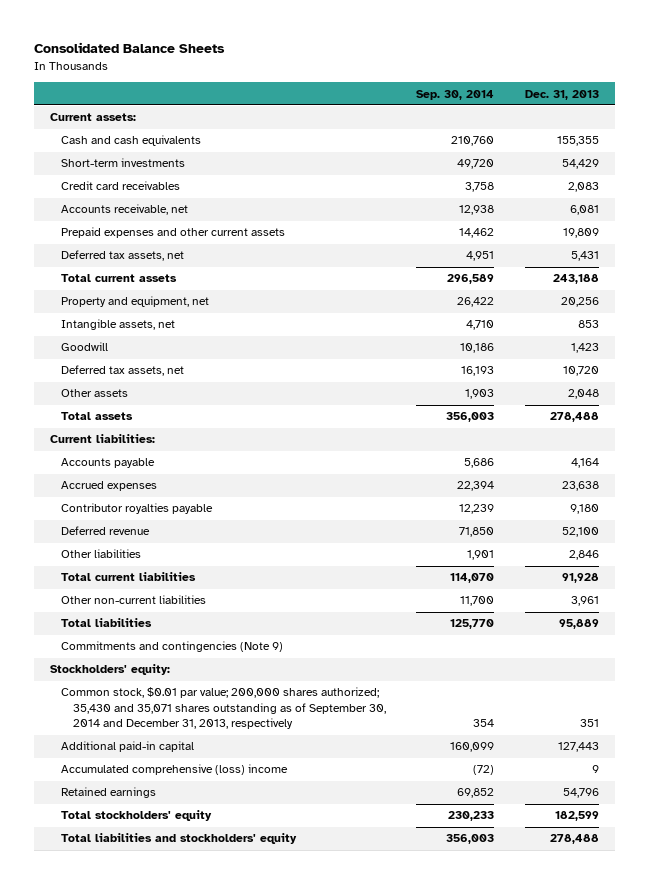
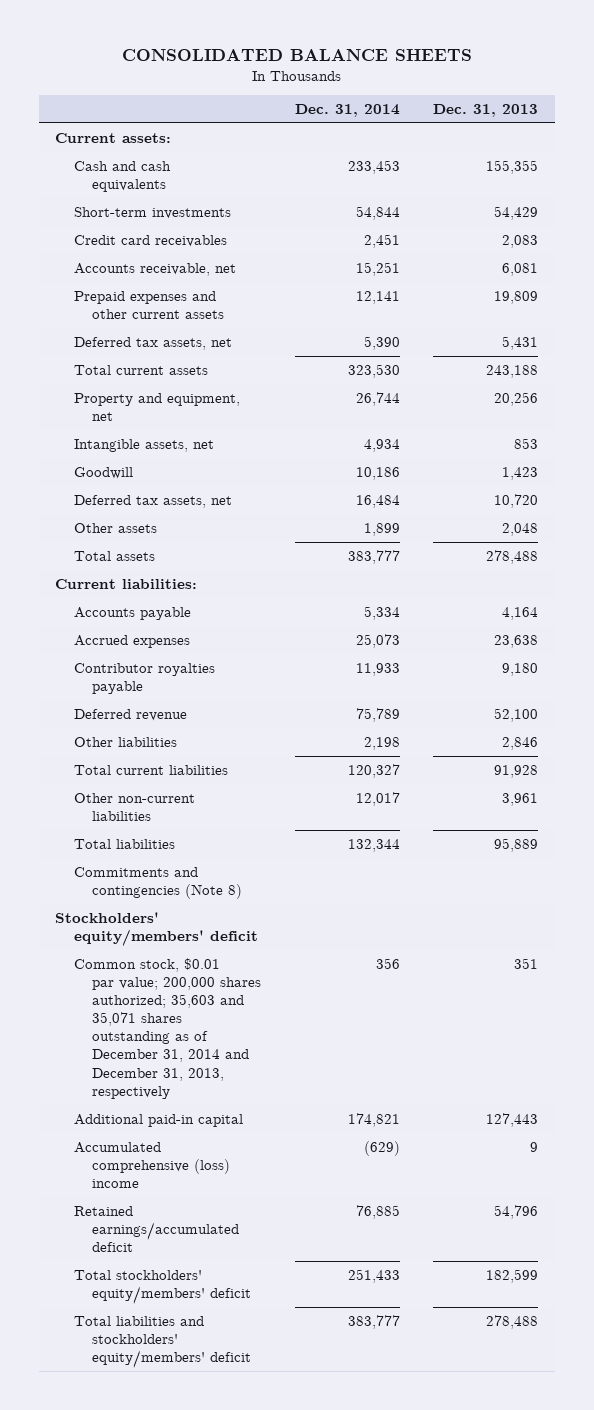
[34,42,226,54] Consolidated Balance Sheets -> [121,49,472,62] CONSOLIDATED BALANCE SHEETS
[416,89,495,100] Sep. 30, 2014 -> none
none -> [294,103,400,117] Dec. 31, 2014
[61,641,284,653] Commitments and contingencies (Note 9) -> [73,866,243,900] Commitments and contingencies (Note 8)
[49,664,170,676] Stockholders' equity: -> [55,911,258,947] Stockholders' equity/members' deficit
[61,687,386,730] Common stock, $0.01 par value; 200,000 shares authorized; 35,430 and 35,071 shares outstanding as of September 30, 2014 and December 31, 2013, respectively -> [73,957,262,1099] Common stock, $0.01 par value; 200,000 shares authorized; 35,603 and 35,071 shares outstanding as of December 31, 2014 and December 31, 2013, respectively
[61,787,157,799] Retained earnings -> [73,1205,240,1253] Retained earnings/accumulated deficit
[61,810,213,822] Total stockholders' equity -> [73,1269,252,1305] Total stockholders' equity/members' deficit
[61,833,298,845] Total liabilities and stockholders' equity -> [73,1315,252,1369] Total liabilities and stockholders' equity/members' deficit

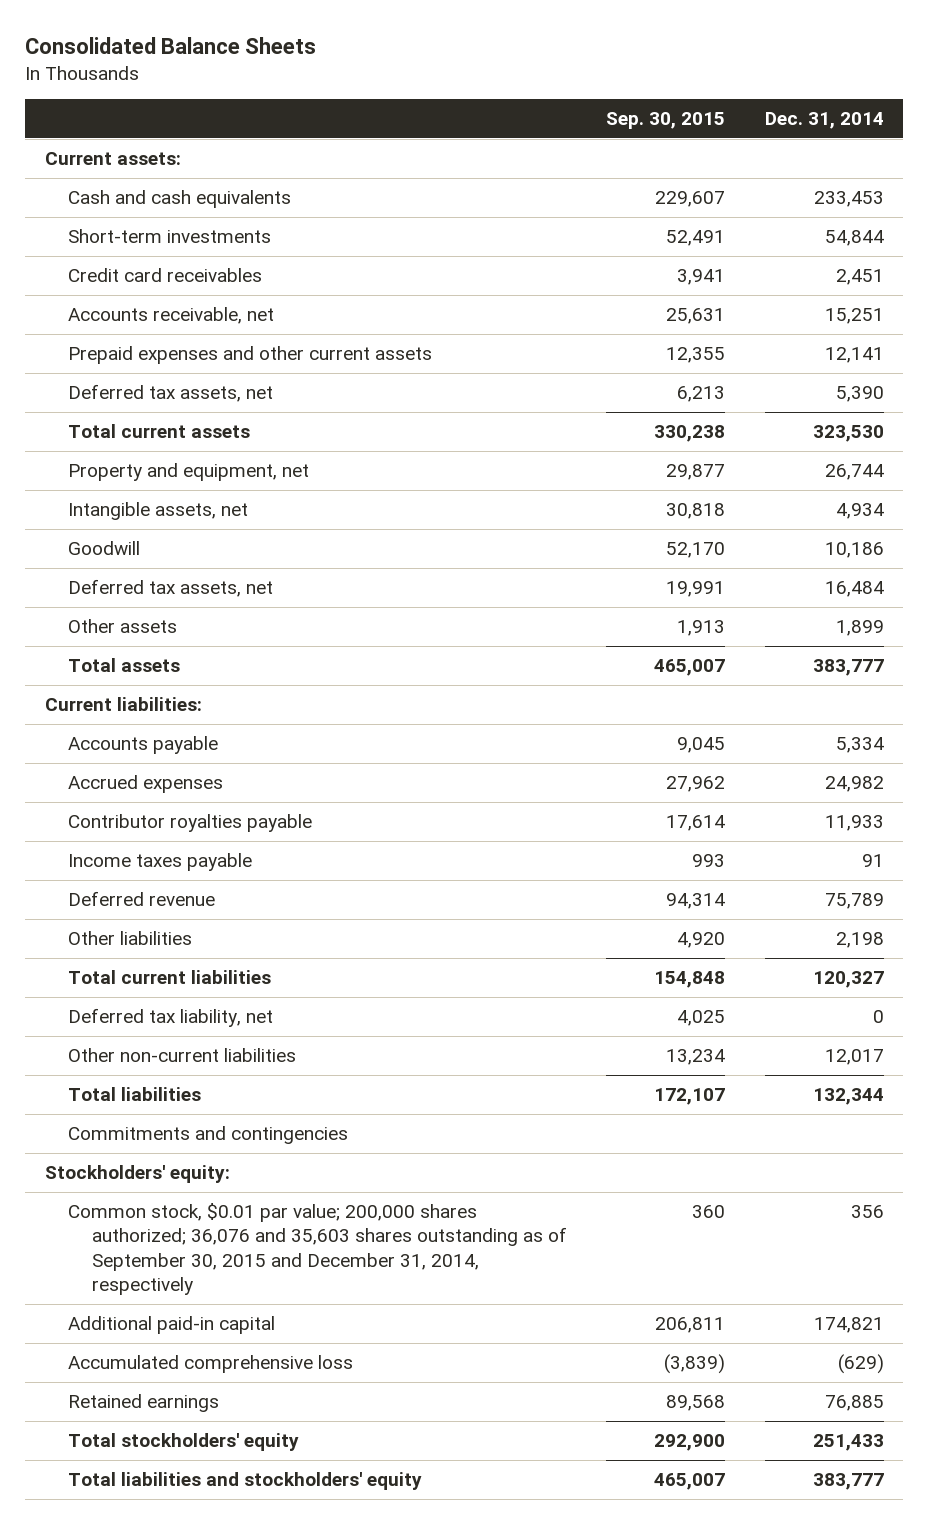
[121,49,472,62] CONSOLIDATED BALANCE SHEETS -> [24,37,316,55] Consolidated Balance Sheets
[433,103,539,117] Dec. 31, 2013 -> none
none -> [606,112,726,130] Sep. 30, 2015
[355,633,400,648] 25,073 -> [824,776,884,793] 24,982
none -> [68,853,253,872] Income taxes payable
none -> [68,1008,274,1028] Deferred tax liability, net
[73,866,243,900] Commitments and contingencies (Note 8) -> [68,1126,349,1145] Commitments and contingencies
[55,911,258,947] Stockholders' equity/members' deficit -> [44,1165,230,1184] Stockholders' equity:
[73,957,262,1099] Common stock, $0.01 par value; 200,000 shares authorized; 35,603 and 35,071 shares outstanding as of December 31, 2014 and December 31, 2013, respectively -> [68,1203,568,1295] Common stock, $0.01 par value; 200,000 shares authorized; 36,076 and 35,603 shares outstanding as of September 30, 2015 and December 31, 2014, respectively
[73,1141,231,1189] Accumulated comprehensive (loss) income -> [68,1355,354,1374] Accumulated comprehensive loss
[73,1205,240,1253] Retained earnings/accumulated deficit -> [68,1394,220,1413] Retained earnings
[73,1269,252,1305] Total stockholders' equity/members' deficit -> [68,1433,300,1452] Total stockholders' equity
[73,1315,252,1369] Total liabilities and stockholders' equity/members' deficit -> [68,1472,423,1491] Total liabilities and stockholders' equity

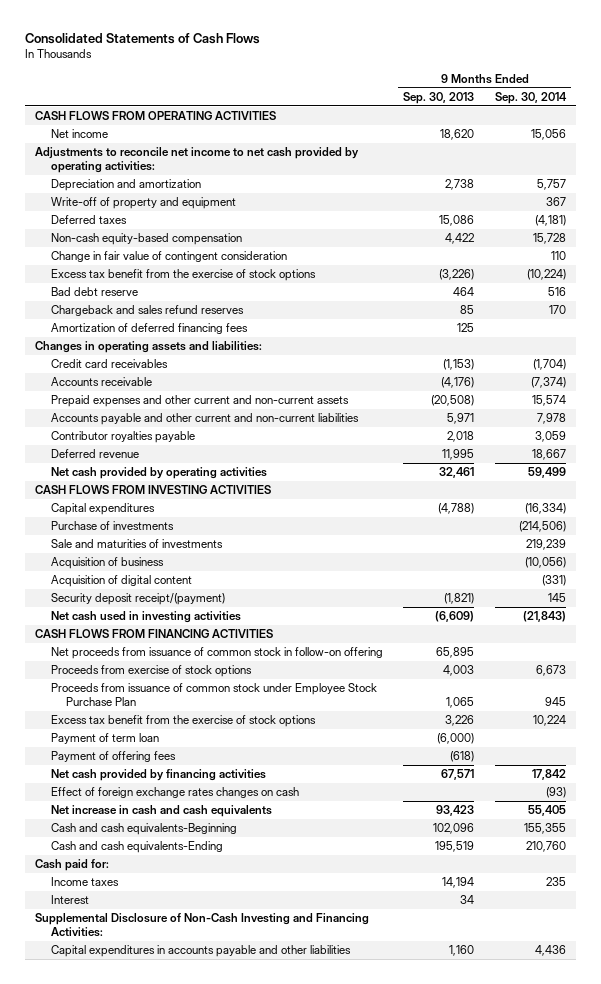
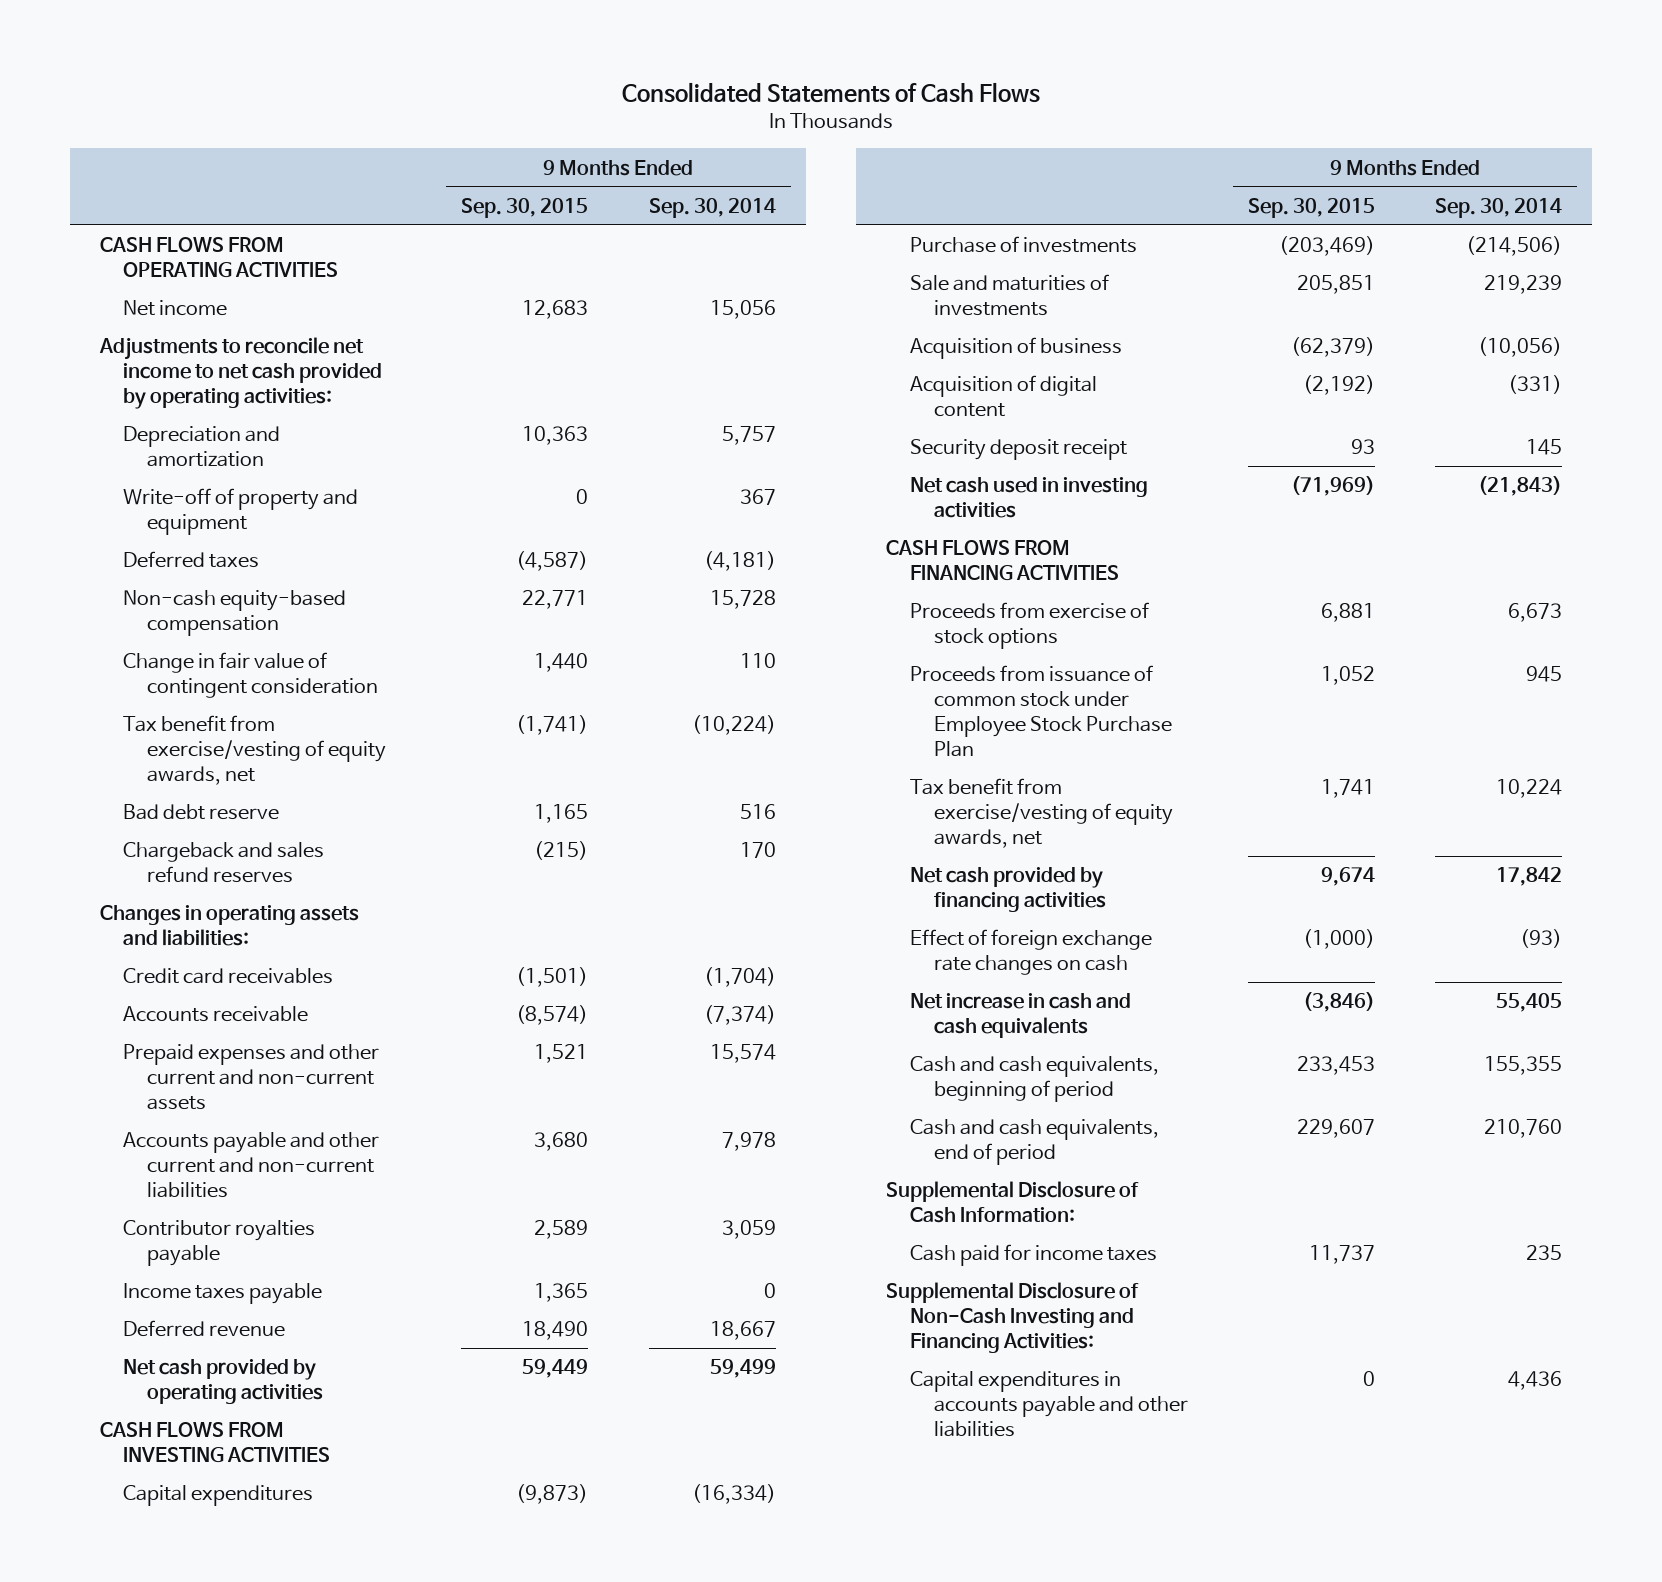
[403,91,475,104] Sep. 30, 2013 -> none
none -> [461,197,589,218] Sep. 30, 2015
[50,269,316,282] Excess tax benefit from the exercise of stock options -> [123,715,386,786] Tax benefit from exercise/vesting of equity awards, net
[50,323,248,335] Amortization of deferred financing fees -> none
none -> [123,1283,323,1305] Income taxes payable
[50,593,225,606] Security deposit receipt/(payment) -> [909,439,1127,461] Security deposit receipt
[50,647,383,660] Net proceeds from issuance of common stock in follow-on offering -> none
[50,733,159,745] Payment of term loan -> none
[50,751,176,763] Payment of offering fees -> none
[50,715,316,728] Excess tax benefit from the exercise of stock options -> [909,778,1173,849] Tax benefit from exercise/vesting of equity awards, net
[50,787,299,799] Effect of foreign exchange rates changes on cash -> [909,929,1152,976] Effect of foreign exchange rate changes on cash
[35,859,110,872] Cash paid for: -> none
[50,895,89,905] Interest -> none
[50,823,237,836] Cash and cash equivalents-Beginning -> [909,1056,1159,1103] Cash and cash equivalents, beginning of period
[50,841,223,854] Cash and cash equivalents-Ending -> [909,1119,1159,1166] Cash and cash equivalents, end of period
none -> [886,1181,1140,1224] Supplemental Disclosure of Cash Information:
[50,877,119,887] Income taxes -> [909,1244,1157,1267] Cash paid for income taxes

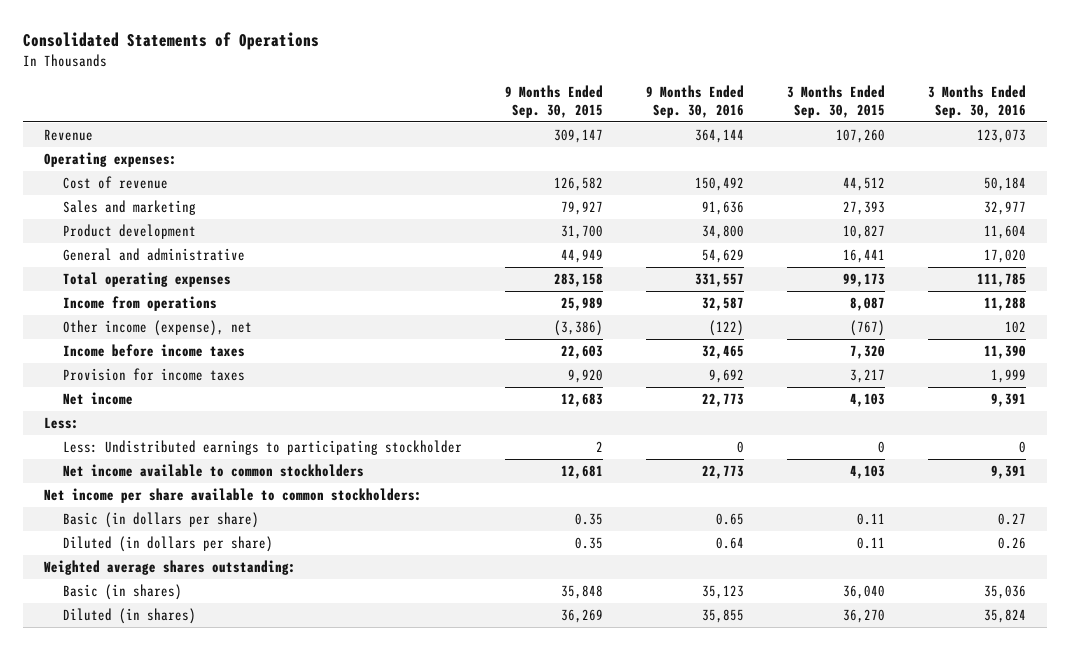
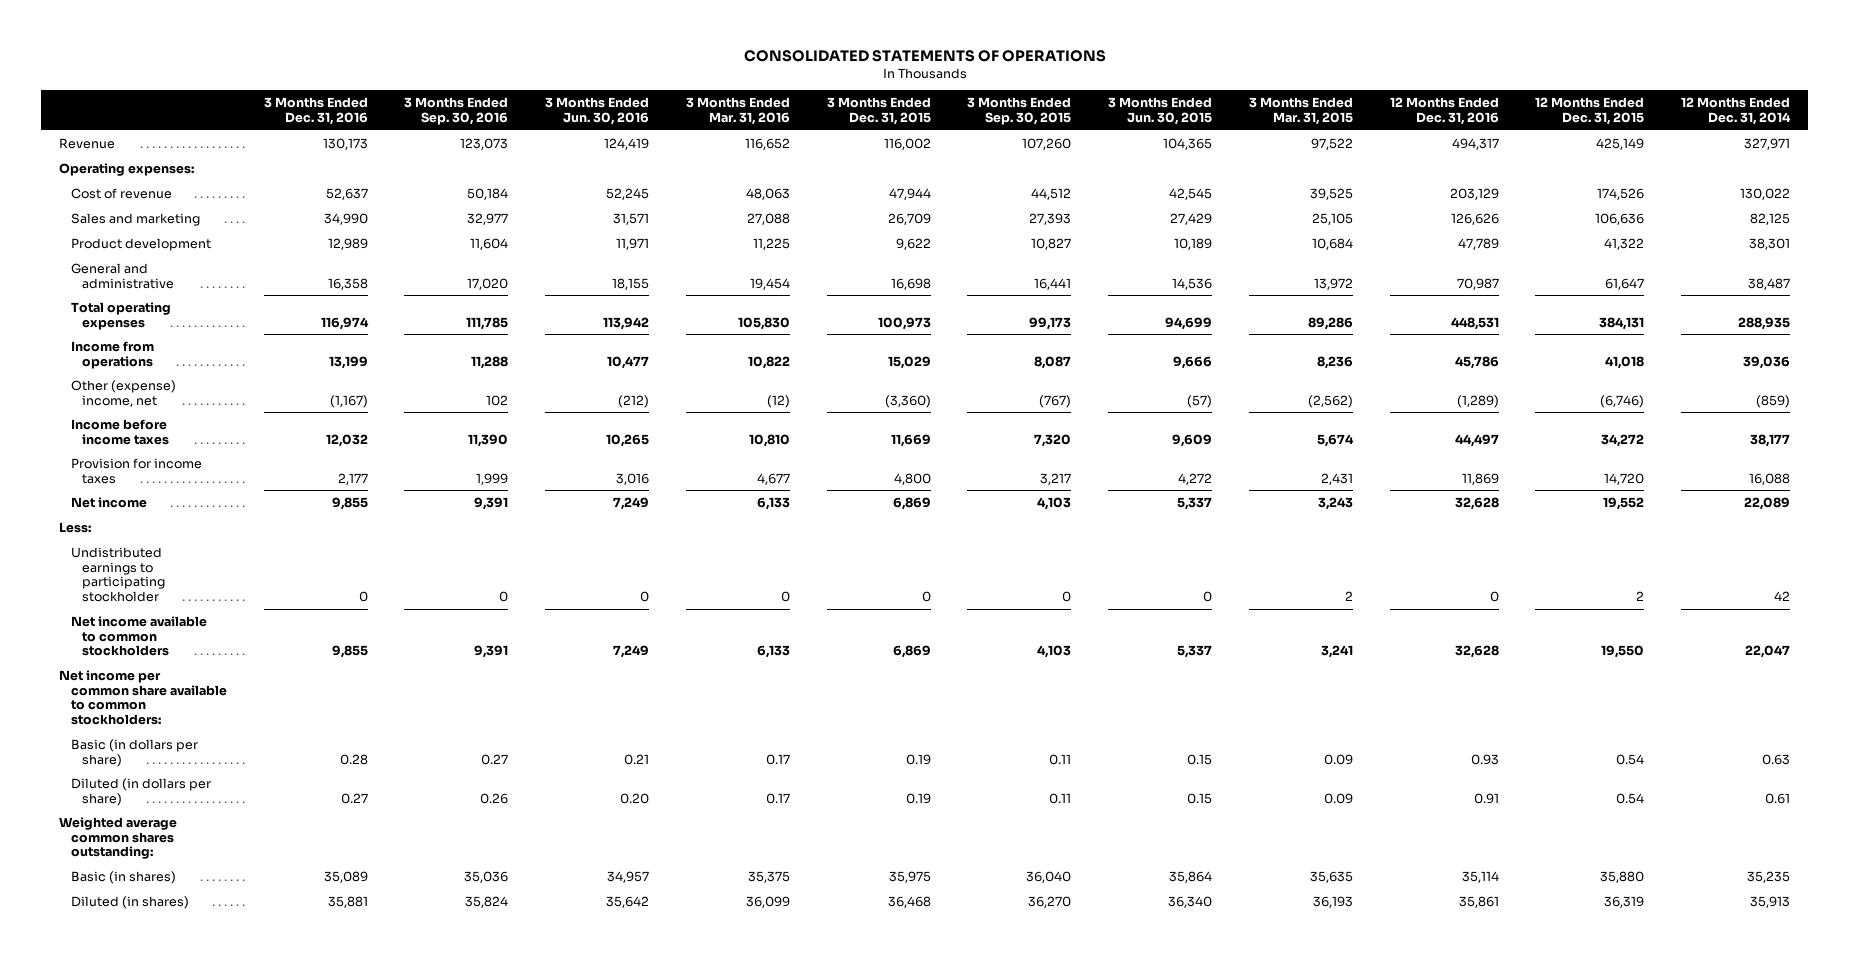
[22,31,319,50] Consolidated Statements of Operations -> [743,49,1106,62] CONSOLIDATED STATEMENTS OF OPERATIONS
[504,85,603,118] 9 Months Ended Sep. 30, 2015 -> none
[645,85,744,118] 9 Months Ended Sep. 30, 2016 -> none
none -> [263,97,368,126] 3 Months Ended Dec. 31, 2016
none -> [545,97,650,126] 3 Months Ended Jun. 30, 2016
none -> [685,97,790,126] 3 Months Ended Mar. 31, 2016
none -> [826,97,931,126] 3 Months Ended Dec. 31, 2015
none -> [1108,97,1213,126] 3 Months Ended Jun. 30, 2015
none -> [1248,97,1353,126] 3 Months Ended Mar. 31, 2015
none -> [1389,97,1499,126] 12 Months Ended Dec. 31, 2016
none -> [1535,97,1645,126] 12 Months Ended Dec. 31, 2015
none -> [1681,97,1792,126] 12 Months Ended Dec. 31, 2014
[62,320,252,337] Other income (expense), net -> [70,379,176,407] Other (expense) income, net
[62,440,462,456] Less: Undistributed earnings to participating stockholder -> [70,546,166,602] Undistributed earnings to participating stockholder
[44,488,423,504] Net income per share available to common stockholders: -> [59,669,227,725] Net income per common share available to common stockholders:
[44,560,297,576] Weighted average shares outstanding: -> [59,816,178,860] Weighted average common shares outstanding:

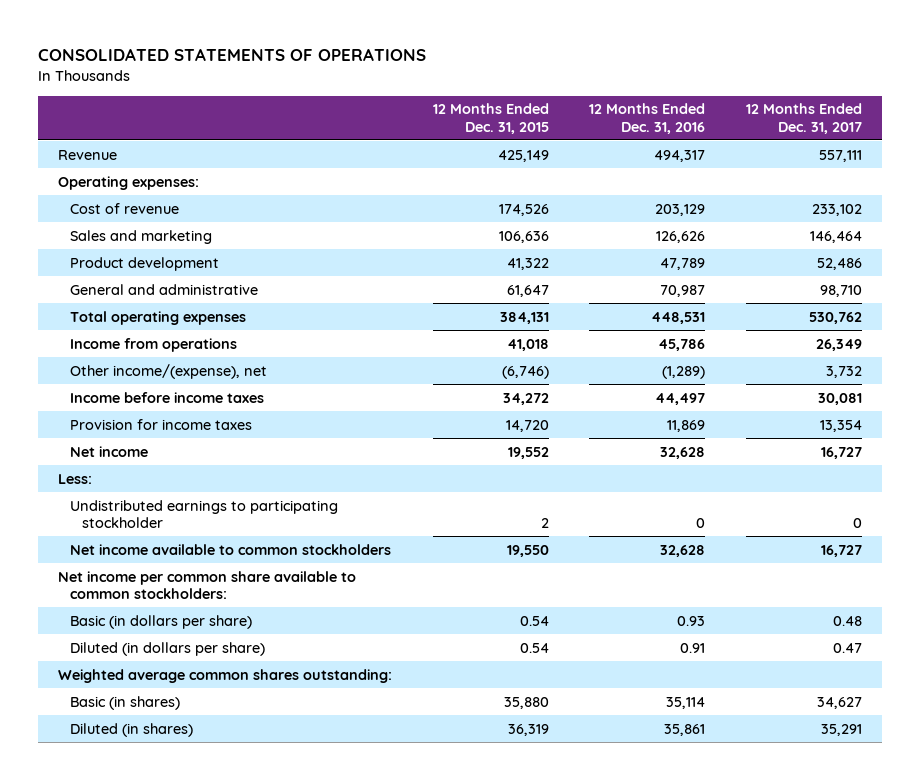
[263,97,368,126] 3 Months Ended Dec. 31, 2016 -> none
[404,97,509,126] 3 Months Ended Sep. 30, 2016 -> none
[545,97,650,126] 3 Months Ended Jun. 30, 2016 -> none
[685,97,790,126] 3 Months Ended Mar. 31, 2016 -> none
[826,97,931,126] 3 Months Ended Dec. 31, 2015 -> none
[967,97,1072,126] 3 Months Ended Sep. 30, 2015 -> none
[1108,97,1213,126] 3 Months Ended Jun. 30, 2015 -> none
[1248,97,1353,126] 3 Months Ended Mar. 31, 2015 -> none
[1681,97,1792,126] 12 Months Ended Dec. 31, 2014 -> none
none -> [745,103,862,134] 12 Months Ended Dec. 31, 2017
[70,379,176,407] Other (expense) income, net -> [69,363,267,379] Other income/(expense), net

